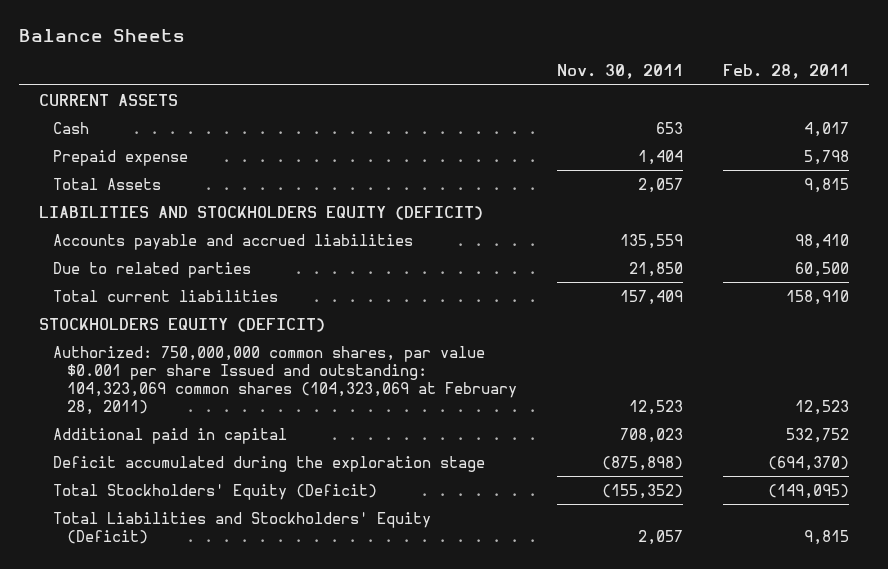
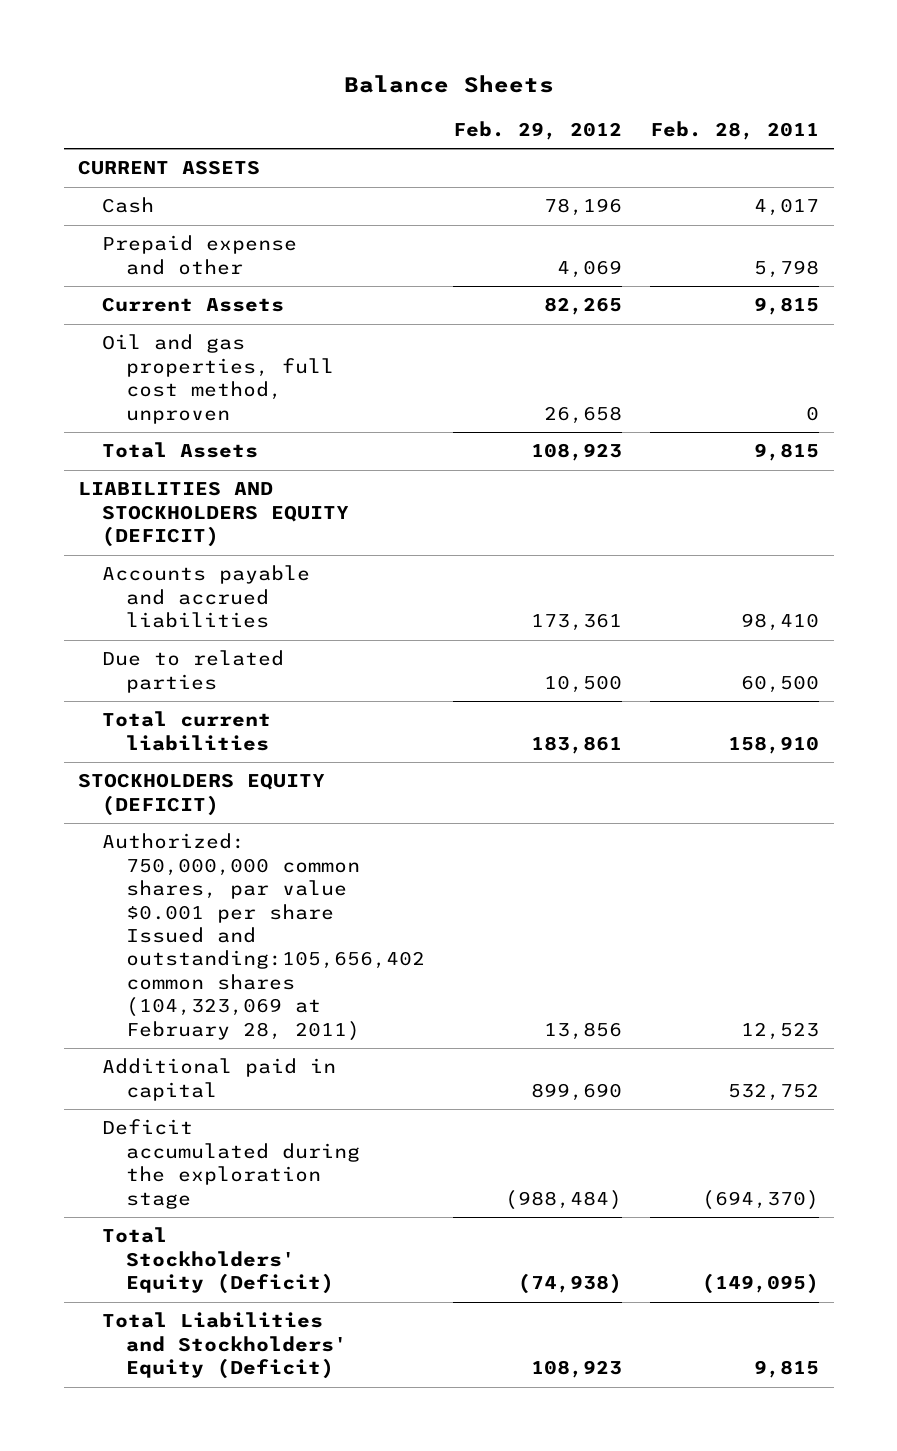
[557,64,684,80] Nov. 30, 2011 -> none
none -> [453,121,623,141] Feb. 29, 2012
[53,149,189,166] Prepaid expense -> [101,235,297,275] Prepaid expense and other
none -> [101,297,284,313] Current Assets
none -> [101,334,334,424] Oil and gas properties, full cost method, unproven
[53,345,518,415] Authorized: 750,000,000 common shares, par value $0.001 per share Issued and outstanding: 104,323,069 common shares (104,323,069 at February 28, 2011) -> [101,833,425,1041] Authorized: 750,000,000 common shares, par value $0.001 per share Issued and outstanding:105,656,402 common shares (104,323,069 at February 28, 2011)

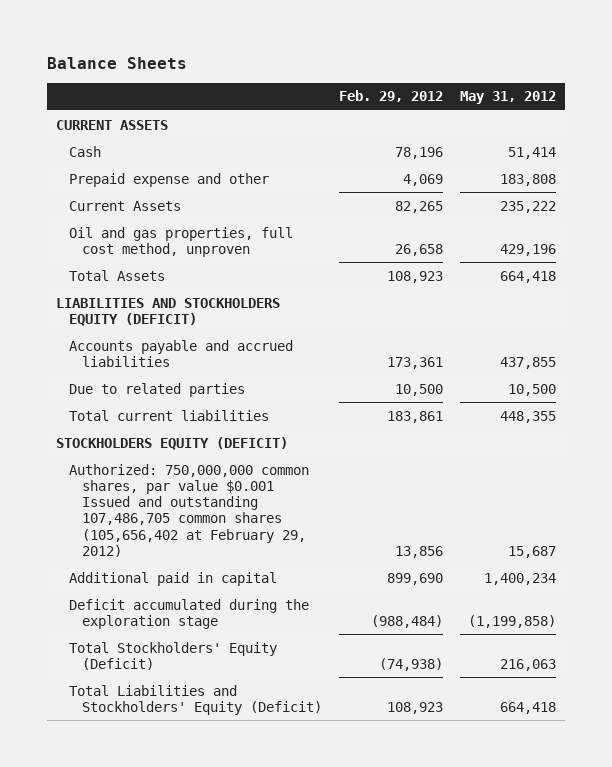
[650,121,820,141] Feb. 28, 2011 -> none
none -> [460,91,557,105] May 31, 2012
[101,833,425,1041] Authorized: 750,000,000 common shares, par value $0.001 per share Issued and outstanding:105,656,402 common shares (104,323,069 at February 28, 2011) -> [68,463,309,557] Authorized: 750,000,000 common shares, par value $0.001 Issued and outstanding 107,486,705 common shares (105,656,402 at February 29, 2012)

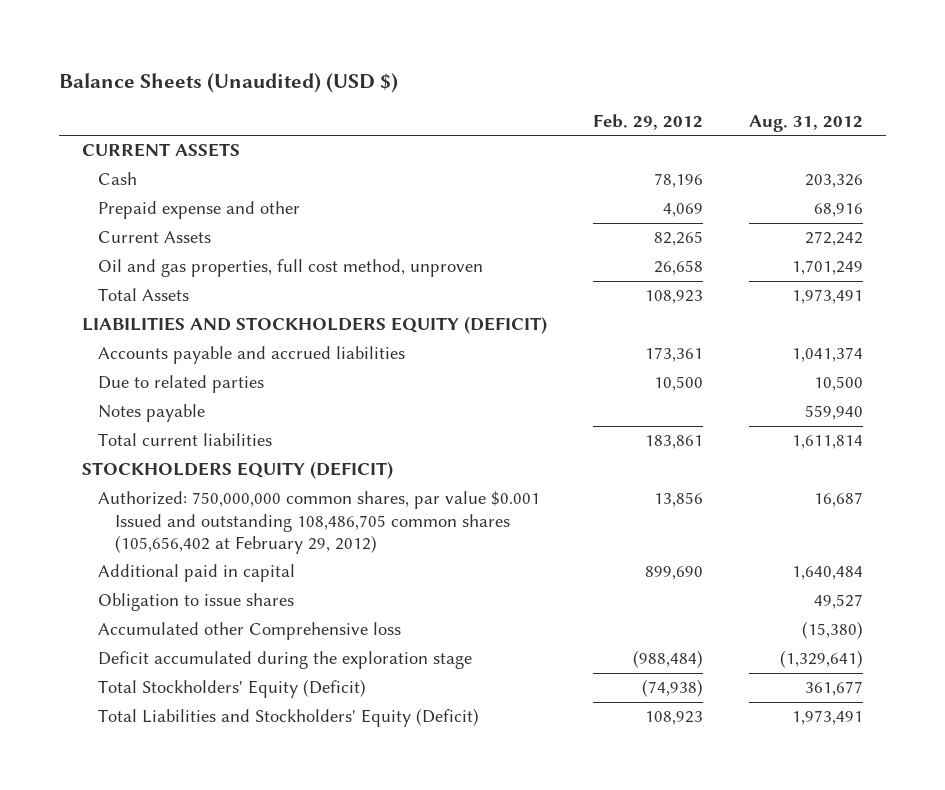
[46,56,187,69] Balance Sheets -> [59,72,399,93] Balance Sheets (Unaudited) (USD $)
[460,91,557,105] May 31, 2012 -> none
none -> [749,114,864,132] Aug. 31, 2012
none -> [98,404,206,423] Notes payable
[68,463,309,557] Authorized: 750,000,000 common shares, par value $0.001 Issued and outstanding 107,486,705 common shares (105,656,402 at February 29, 2012) -> [98,491,541,554] Authorized: 750,000,000 common shares, par value $0.001 Issued and outstanding 108,486,705 common shares (105,656,402 at February 29, 2012)
none -> [98,593,295,612] Obligation to issue shares
none -> [98,622,402,641] Accumulated other Comprehensive loss

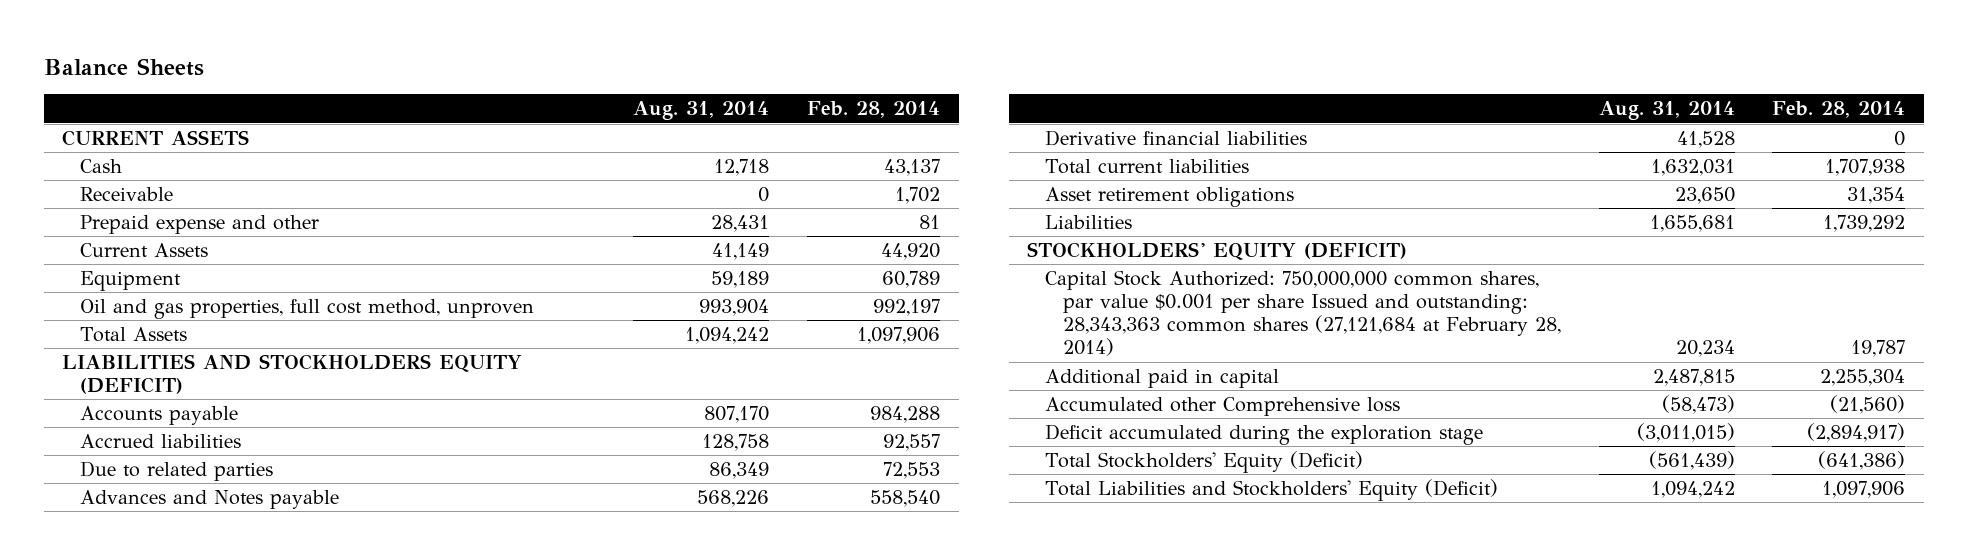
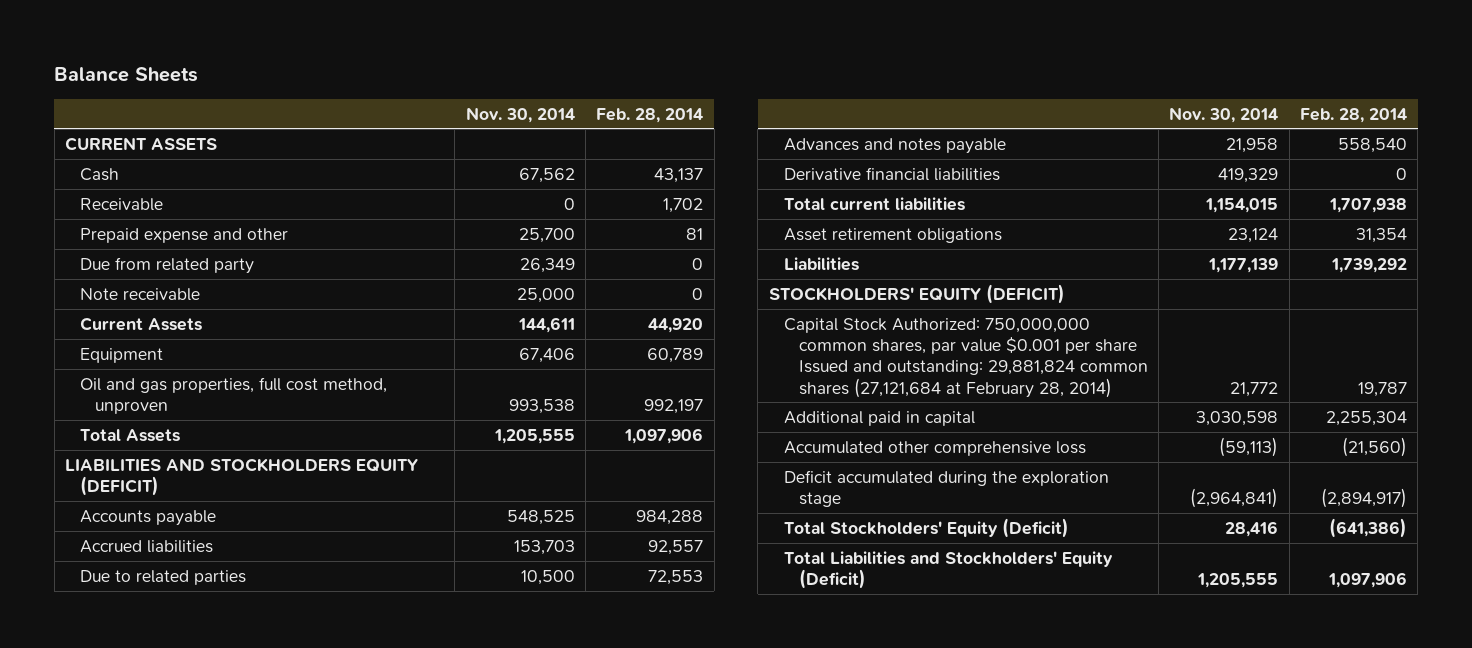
[633,101,770,121] Aug. 31, 2014 -> none
none -> [465,106,575,123] Nov. 30, 2014
none -> [80,256,255,274] Due from related party
none -> [80,287,201,301] Note receivable
[80,489,340,509] Advances and Notes payable -> [783,137,1006,154] Advances and notes payable
[1045,269,1561,357] Capital Stock Authorized: 750,000,000 common shares, par value $0.001 per share Issued and outstanding: 28,343,363 common shares (27,121,684 at February 28, 2014) -> [783,317,1148,398] Capital Stock Authorized: 750,000,000 common shares, par value $0.001 per share Issued and outstanding: 29,881,824 common shares (27,121,684 at February 28, 2014)
[1045,396,1401,416] Accumulated other Comprehensive loss -> [783,440,1086,456] Accumulated other comprehensive loss

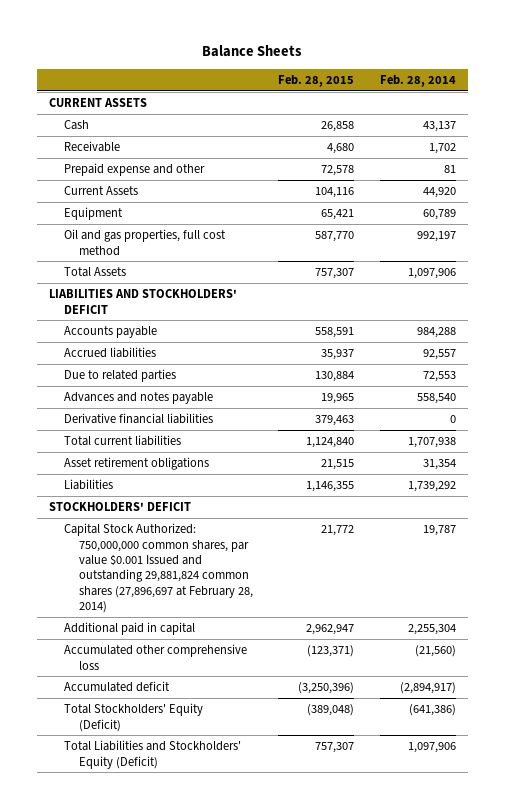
[465,106,575,123] Nov. 30, 2014 -> none
none -> [278,74,355,87] Feb. 28, 2015
[80,256,255,274] Due from related party -> none
[80,287,201,301] Note receivable -> none
[80,376,388,415] Oil and gas properties, full cost method, unproven -> [64,229,227,256] Oil and gas properties, full cost method
[64,457,418,497] LIABILITIES AND STOCKHOLDERS EQUITY (DEFICIT) -> [49,289,238,314] LIABILITIES AND STOCKHOLDERS' DEFICIT
[768,283,1065,304] STOCKHOLDERS' EQUITY (DEFICIT) -> [49,502,192,512] STOCKHOLDERS' DEFICIT
[783,317,1148,398] Capital Stock Authorized: 750,000,000 common shares, par value $0.001 per share Issued and outstanding: 29,881,824 common shares (27,121,684 at February 28, 2014) -> [64,523,253,614] Capital Stock Authorized: 750,000,000 common shares, par value $0.001 Issued and outstanding 29,881,824 common shares (27,896,697 at February 28, 2014)
[783,469,1109,508] Deficit accumulated during the exploration stage -> [64,681,171,693] Accumulated deficit

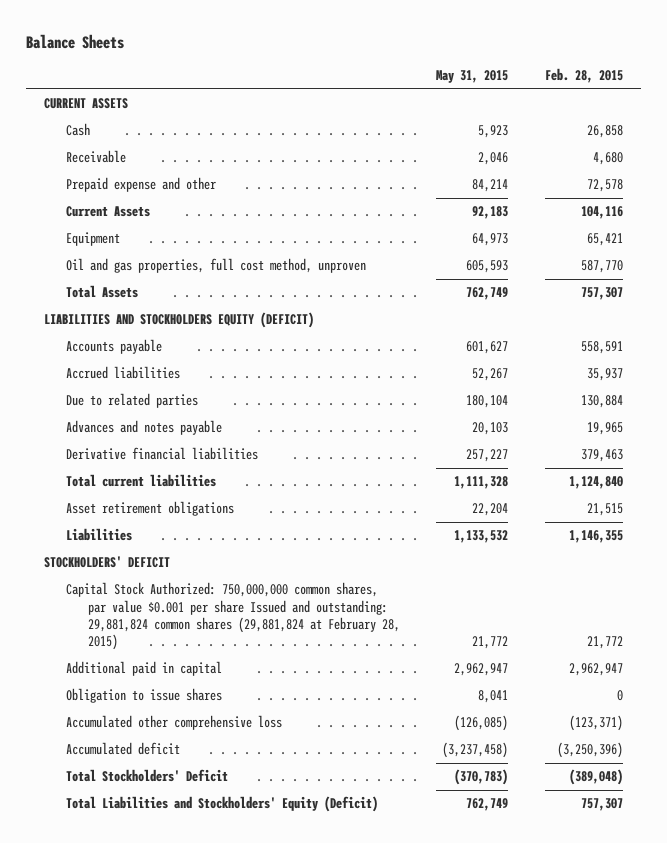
[379,74,456,87] Feb. 28, 2014 -> none
none -> [436,70,509,84] May 31, 2015
[64,229,227,256] Oil and gas properties, full cost method -> [65,258,366,274] Oil and gas properties, full cost method, unproven
[49,289,238,314] LIABILITIES AND STOCKHOLDERS' DEFICIT -> [44,312,315,329] LIABILITIES AND STOCKHOLDERS EQUITY (DEFICIT)
[64,523,253,614] Capital Stock Authorized: 750,000,000 common shares, par value $0.001 Issued and outstanding 29,881,824 common shares (27,896,697 at February 28, 2014) -> [65,582,400,651] Capital Stock Authorized: 750,000,000 common shares, par value $0.001 per share Issued and outstanding: 29,881,824 common shares (29,881,824 at February 28, 2015)
none -> [65,688,222,704] Obligation to issue shares
[64,703,204,732] Total Stockholders' Equity (Deficit) -> [65,769,228,783] Total Stockholders' Deficit

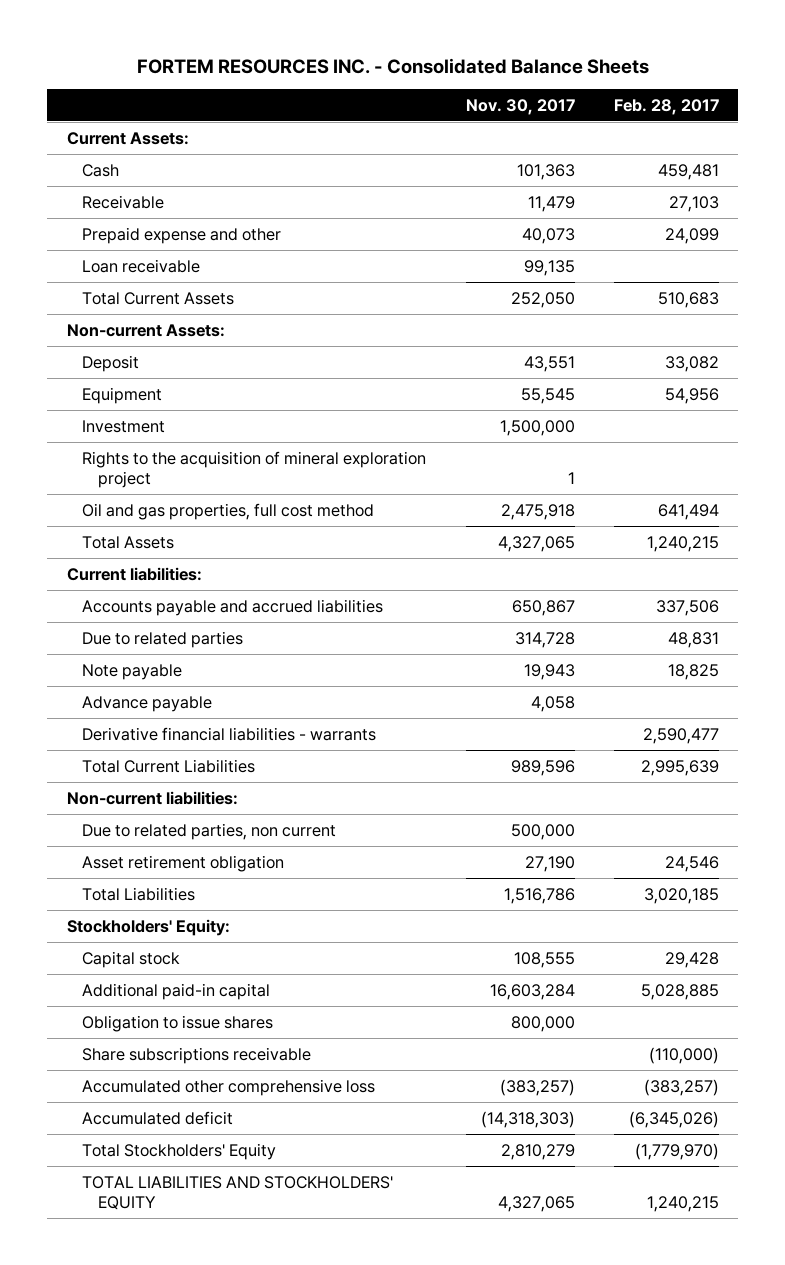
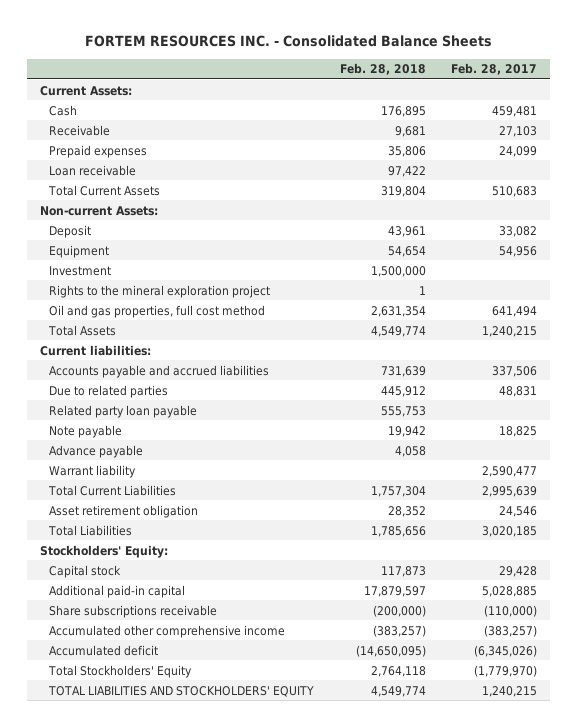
[465,99,575,116] Nov. 30, 2017 -> none
none -> [339,63,426,76] Feb. 28, 2018
[82,226,282,244] Prepaid expense and other -> [49,144,148,158] Prepaid expenses
[82,450,427,489] Rights to the acquisition of mineral exploration project -> [49,284,271,298] Rights to the mineral exploration project
none -> [49,404,198,418] Related party loan payable
[82,726,377,741] Derivative financial liabilities - warrants -> [49,464,137,478] Warrant liability
[66,790,238,805] Non-current liabilities: -> none
[82,822,337,840] Due to related parties, non current -> none
[82,1014,274,1032] Obligation to issue shares -> none
[82,1078,376,1096] Accumulated other comprehensive loss -> [49,624,286,638] Accumulated other comprehensive income

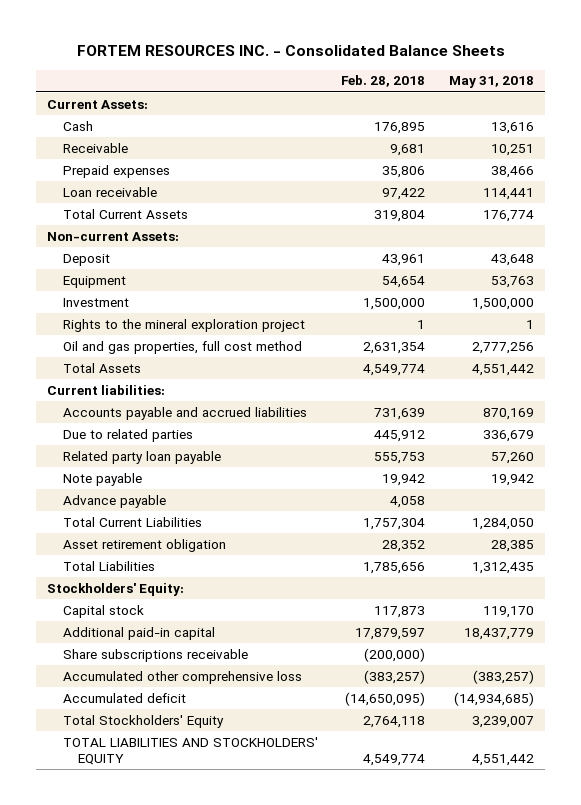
[451,63,538,76] Feb. 28, 2017 -> none
none -> [448,76,534,89] May 31, 2018
[49,464,137,478] Warrant liability -> none
[49,624,286,638] Accumulated other comprehensive income -> [62,670,302,684] Accumulated other comprehensive loss

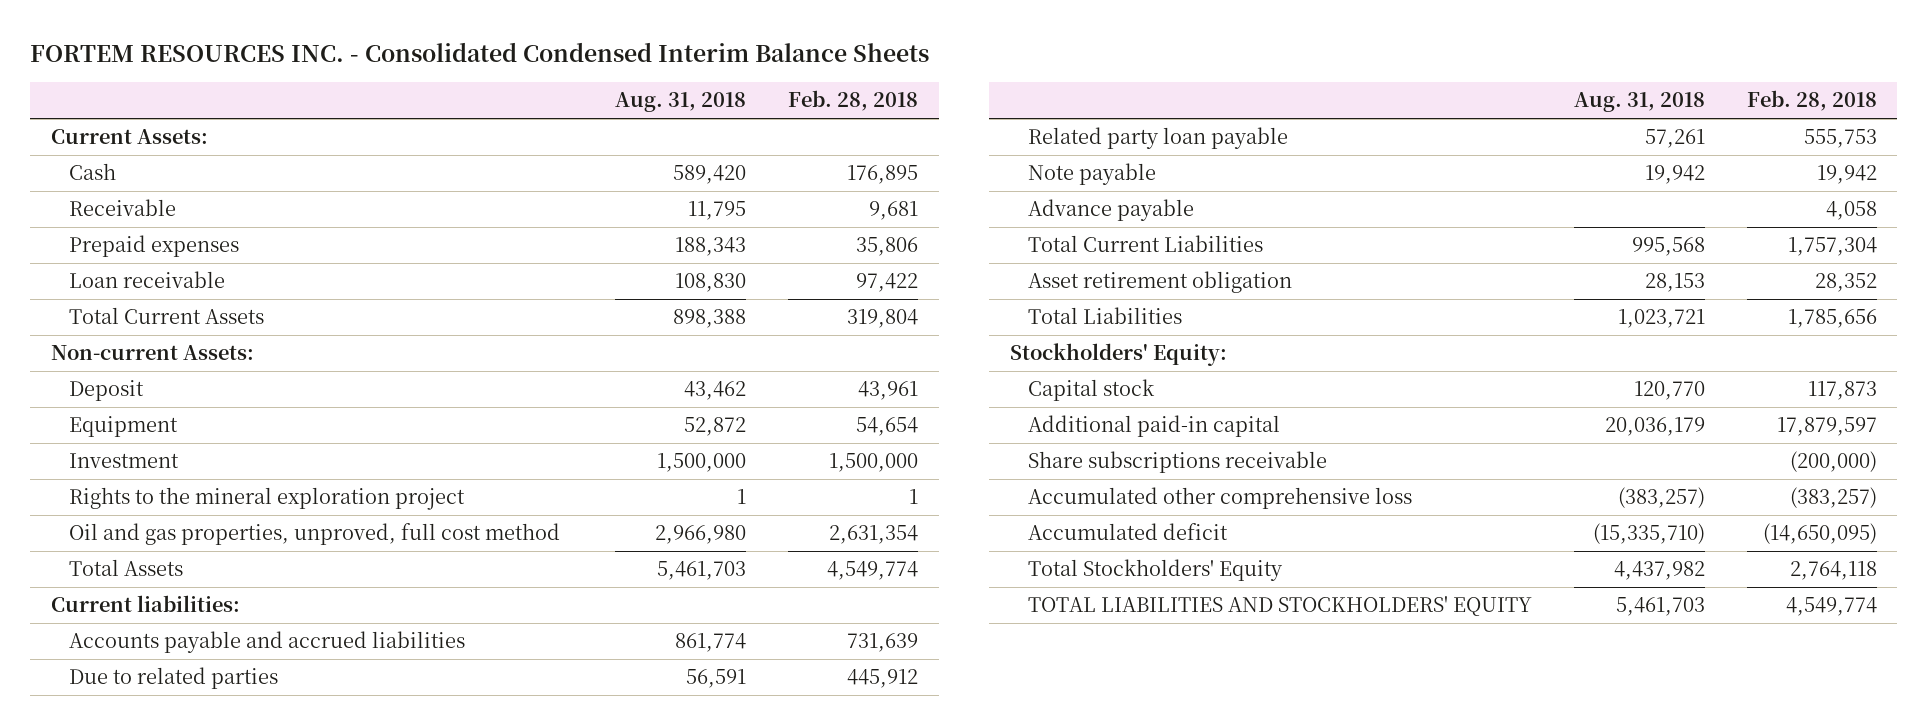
[76,45,505,57] FORTEM RESOURCES INC. - Consolidated Balance Sheets -> [30,41,930,62] FORTEM RESOURCES INC. - Consolidated Condensed Interim Balance Sheets
[448,76,534,89] May 31, 2018 -> none
none -> [614,92,746,113] Aug. 31, 2018
[62,340,302,354] Oil and gas properties, full cost method -> [69,523,561,546] Oil and gas properties, unproved, full cost method

